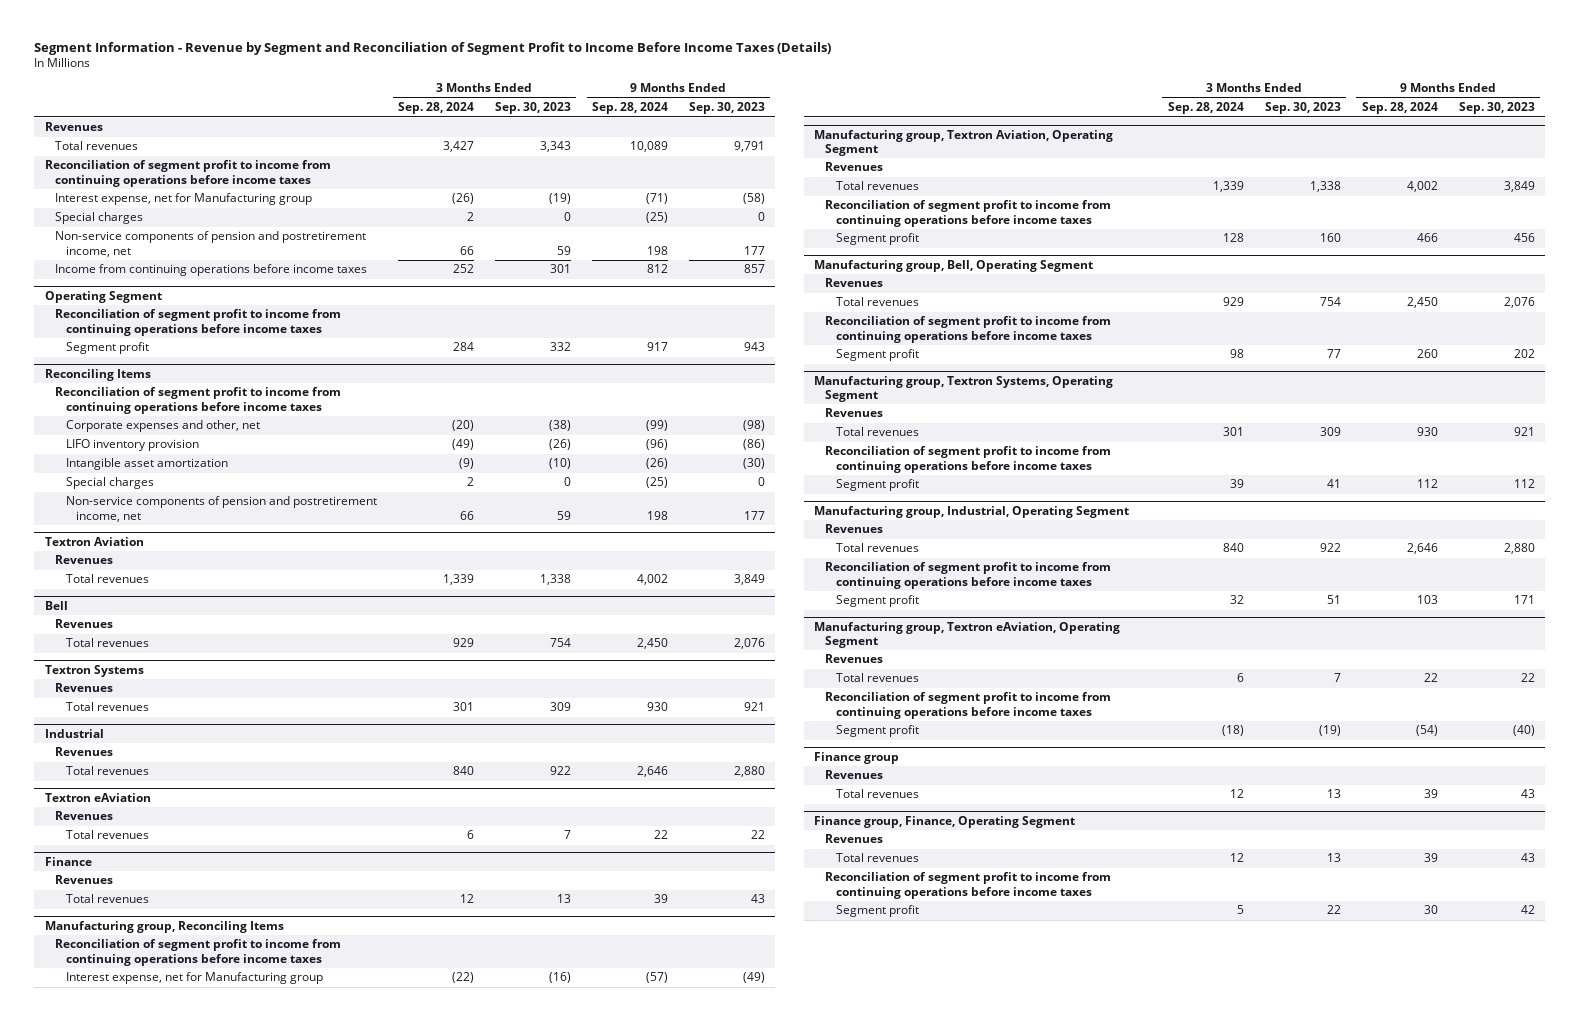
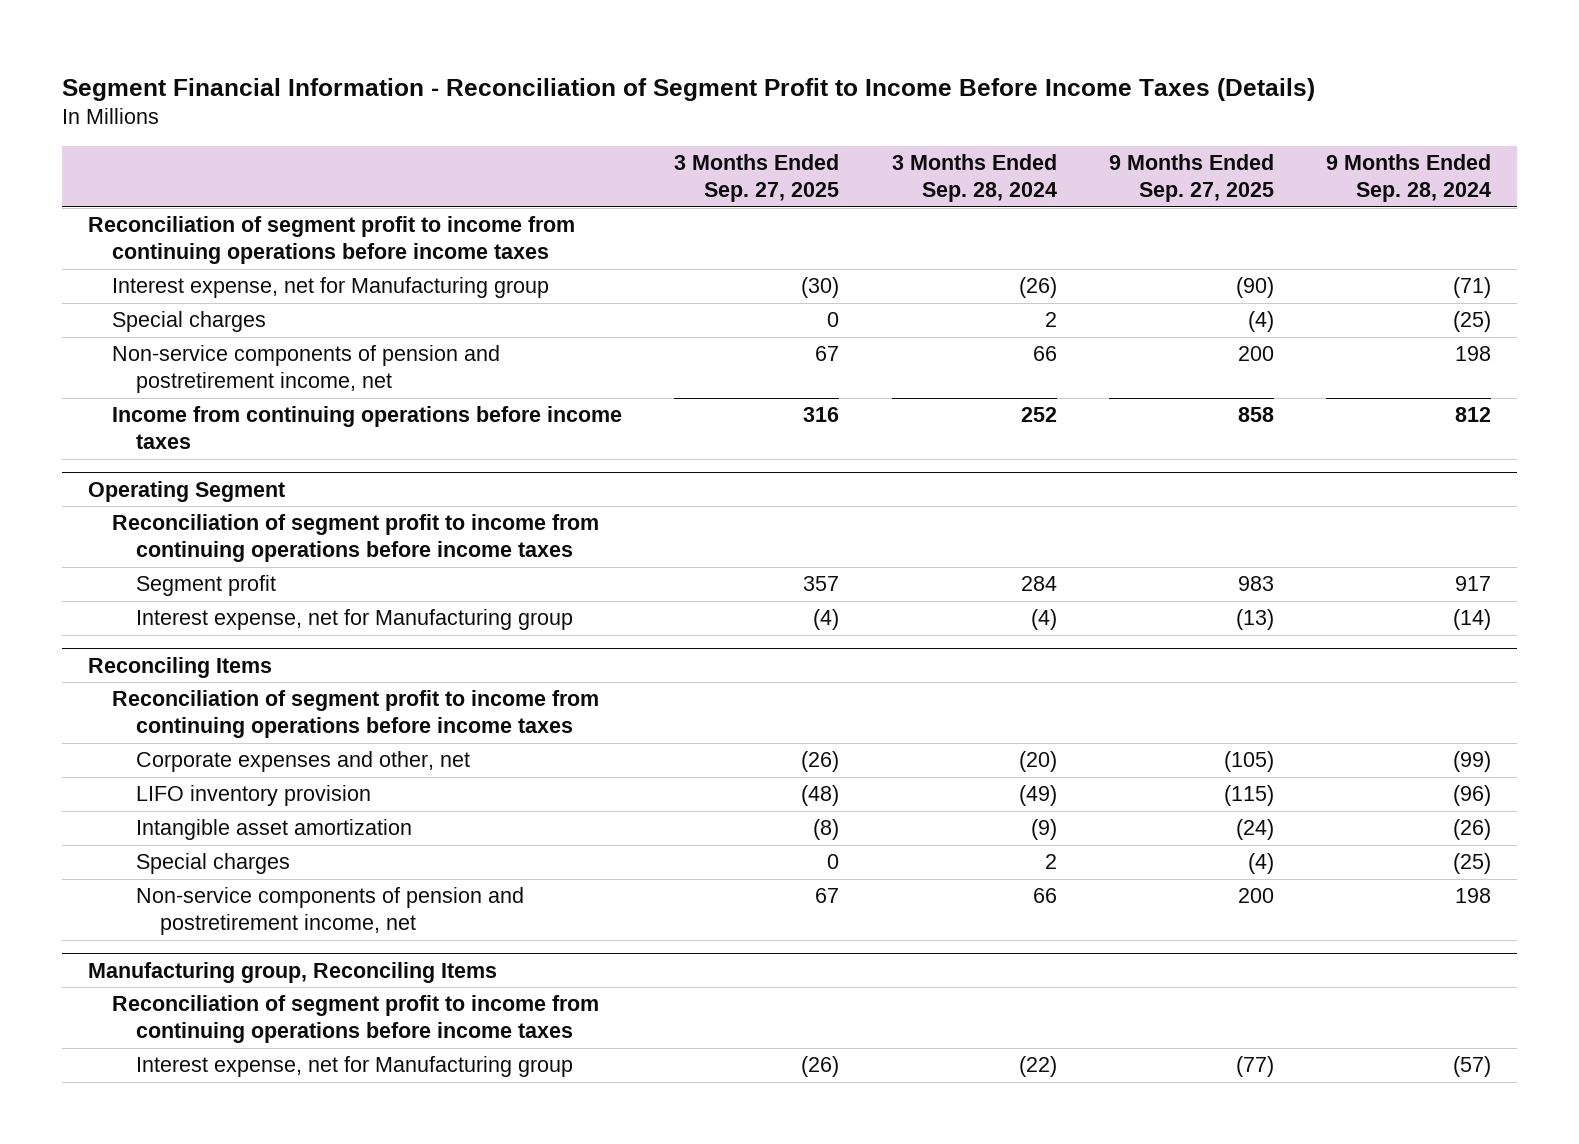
[34,42,832,56] Segment Information - Revenue by Segment and Reconciliation of Segment Profit to Income Before Income Taxes (Details) -> [62,77,1316,101] Segment Financial Information - Reconciliation of Segment Profit to Income Before Income Taxes (Details)
[494,102,571,115] Sep. 30, 2023 -> none
[688,102,765,115] Sep. 30, 2023 -> none
none -> [674,154,840,203] 3 Months Ended Sep. 27, 2025
none -> [1108,154,1274,203] 9 Months Ended Sep. 27, 2025
[44,122,103,132] Revenues -> none
[55,141,139,151] Total revenues -> none
none -> [136,609,574,631] Interest expense, net for Manufacturing group
[44,536,144,546] Textron Aviation -> none
[55,555,114,565] Revenues -> none
[65,574,149,584] Total revenues -> none
[44,600,68,610] Bell -> none
[55,619,114,629] Revenues -> none
[65,638,149,648] Total revenues -> none
[44,664,144,677] Textron Systems -> none
[55,683,114,693] Revenues -> none
[65,702,149,712] Total revenues -> none
[44,728,104,738] Industrial -> none
[55,747,114,757] Revenues -> none
[65,766,149,776] Total revenues -> none
[44,792,151,802] Textron eAviation -> none
[55,811,114,821] Revenues -> none
[65,830,149,840] Total revenues -> none
[44,856,92,866] Finance -> none
[55,875,114,885] Revenues -> none
[65,894,149,904] Total revenues -> none
[814,129,1114,156] Manufacturing group, Textron Aviation, Operating Segment -> none
[825,162,884,172] Revenues -> none
[835,181,919,191] Total revenues -> none
[825,200,1112,227] Reconciliation of segment profit to income from continuing operations before income taxes -> none
[835,233,919,246] Segment profit -> none
[814,259,1094,272] Manufacturing group, Bell, Operating Segment -> none
[825,278,884,288] Revenues -> none
[835,297,919,307] Total revenues -> none
[825,316,1112,343] Reconciliation of segment profit to income from continuing operations before income taxes -> none
[835,349,919,362] Segment profit -> none
[814,375,1114,402] Manufacturing group, Textron Systems, Operating Segment -> none
[825,408,884,418] Revenues -> none
[835,427,919,437] Total revenues -> none
[825,446,1112,473] Reconciliation of segment profit to income from continuing operations before income taxes -> none
[835,479,919,492] Segment profit -> none
[814,505,1130,518] Manufacturing group, Industrial, Operating Segment -> none
[825,524,884,534] Revenues -> none
[835,543,919,553] Total revenues -> none
[825,562,1112,589] Reconciliation of segment profit to income from continuing operations before income taxes -> none
[835,595,919,608] Segment profit -> none
[814,621,1121,648] Manufacturing group, Textron eAviation, Operating Segment -> none
[825,654,884,664] Revenues -> none
[835,673,919,683] Total revenues -> none
[825,692,1112,719] Reconciliation of segment profit to income from continuing operations before income taxes -> none
[835,725,919,738] Segment profit -> none
[814,751,900,764] Finance group -> none
[825,770,884,780] Revenues -> none
[835,789,919,799] Total revenues -> none
[814,815,1076,828] Finance group, Finance, Operating Segment -> none
[825,834,884,844] Revenues -> none
[835,853,919,863] Total revenues -> none
[825,872,1112,899] Reconciliation of segment profit to income from continuing operations before income taxes -> none
[835,905,919,918] Segment profit -> none

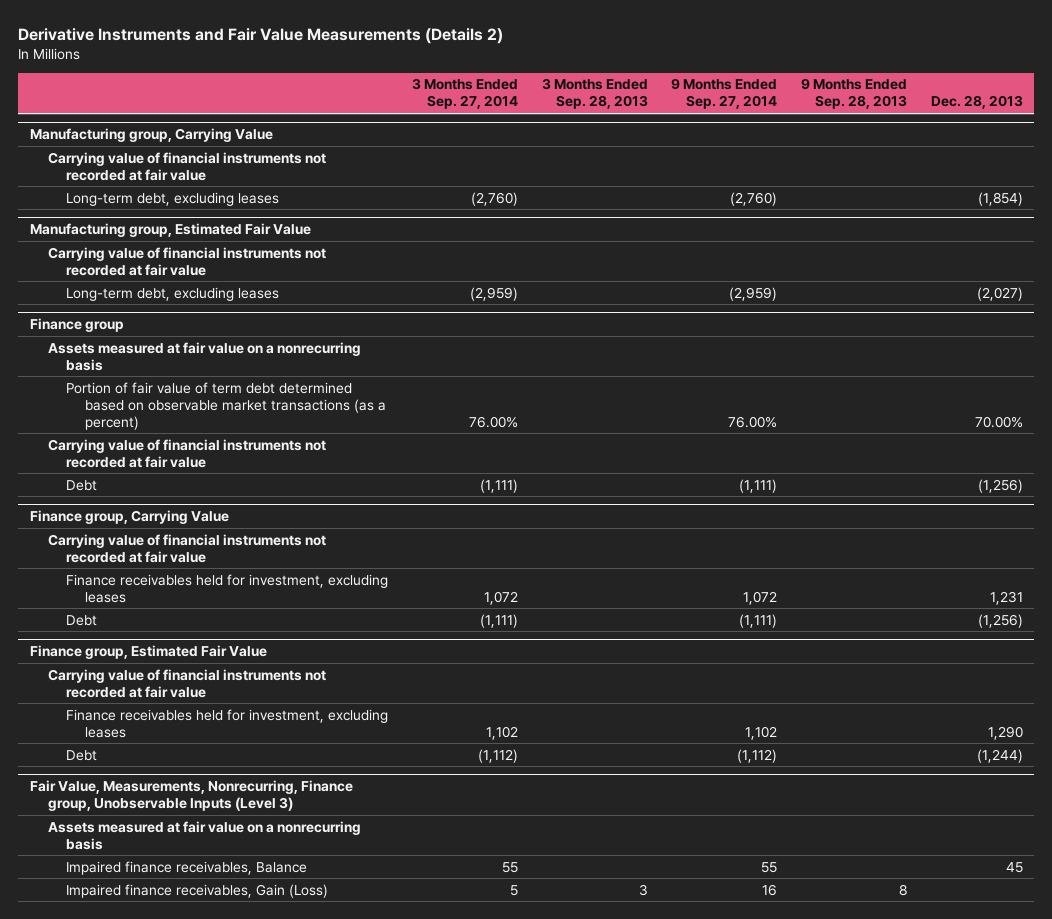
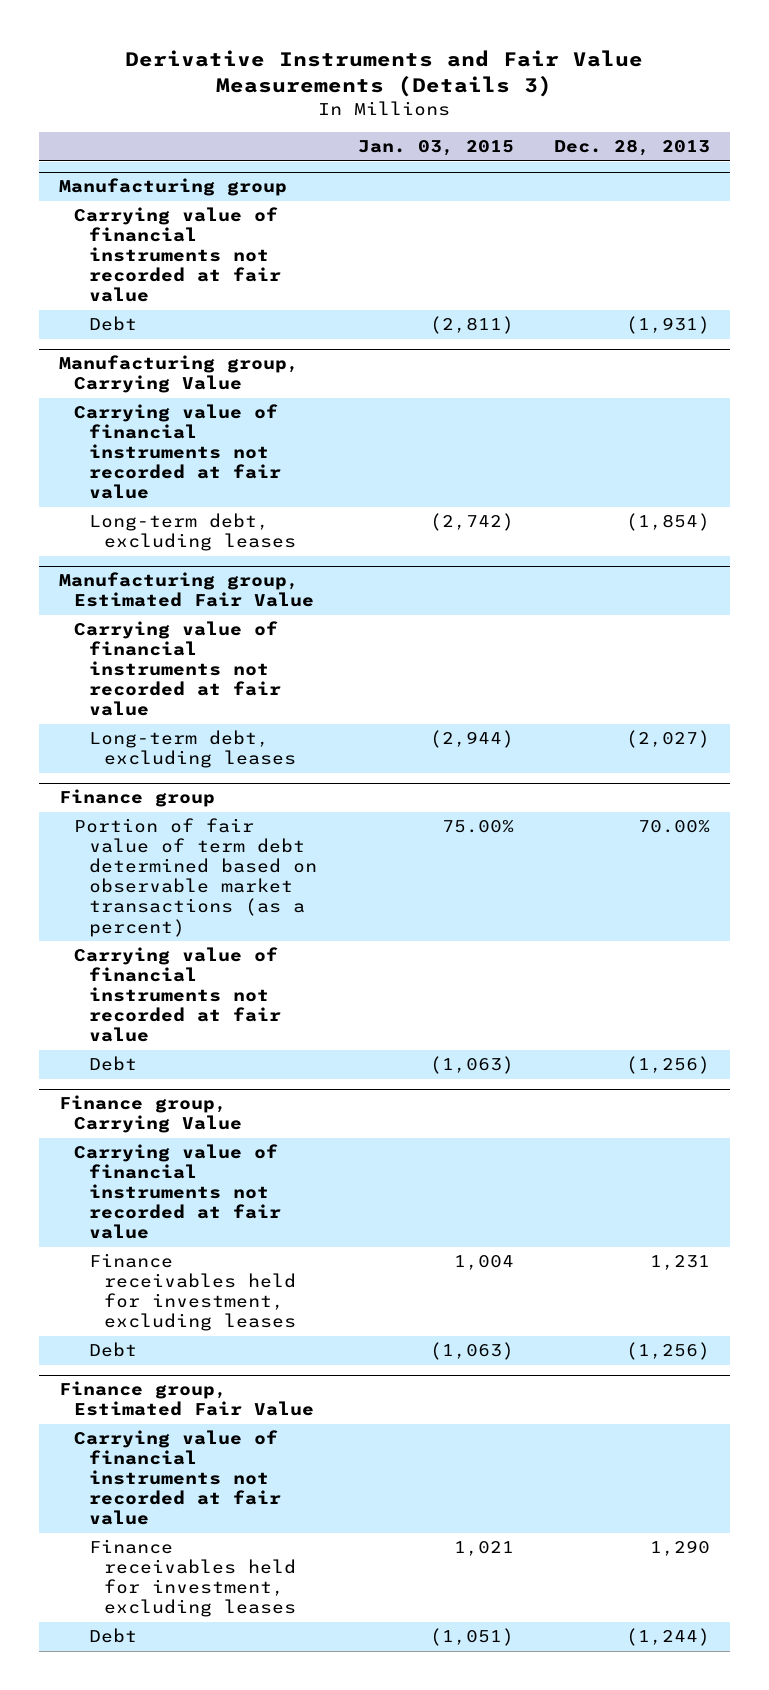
[18,27,504,44] Derivative Instruments and Fair Value Measurements (Details 2) -> [125,49,644,97] Derivative Instruments and Fair Value Measurements (Details 3)
[412,78,519,110] 3 Months Ended Sep. 27, 2014 -> none
[541,78,648,110] 3 Months Ended Sep. 28, 2013 -> none
[671,78,778,110] 9 Months Ended Sep. 27, 2014 -> none
[800,78,907,110] 9 Months Ended Sep. 28, 2013 -> none
none -> [357,140,514,157] Jan. 03, 2015
none -> [59,178,288,197] Manufacturing group
none -> [74,207,282,303] Carrying value of financial instruments not recorded at fair value
none -> [89,316,138,332] Debt
[48,341,362,371] Assets measured at fair value on a nonrecurring basis -> none
[29,780,353,812] Fair Value, Measurements, Nonrecurring, Finance group, Unobservable Inputs (Level 3) -> none
[48,820,362,850] Assets measured at fair value on a nonrecurring basis -> none
[66,860,308,875] Impaired finance receivables, Balance -> none
[66,883,329,898] Impaired finance receivables, Gain (Loss) -> none

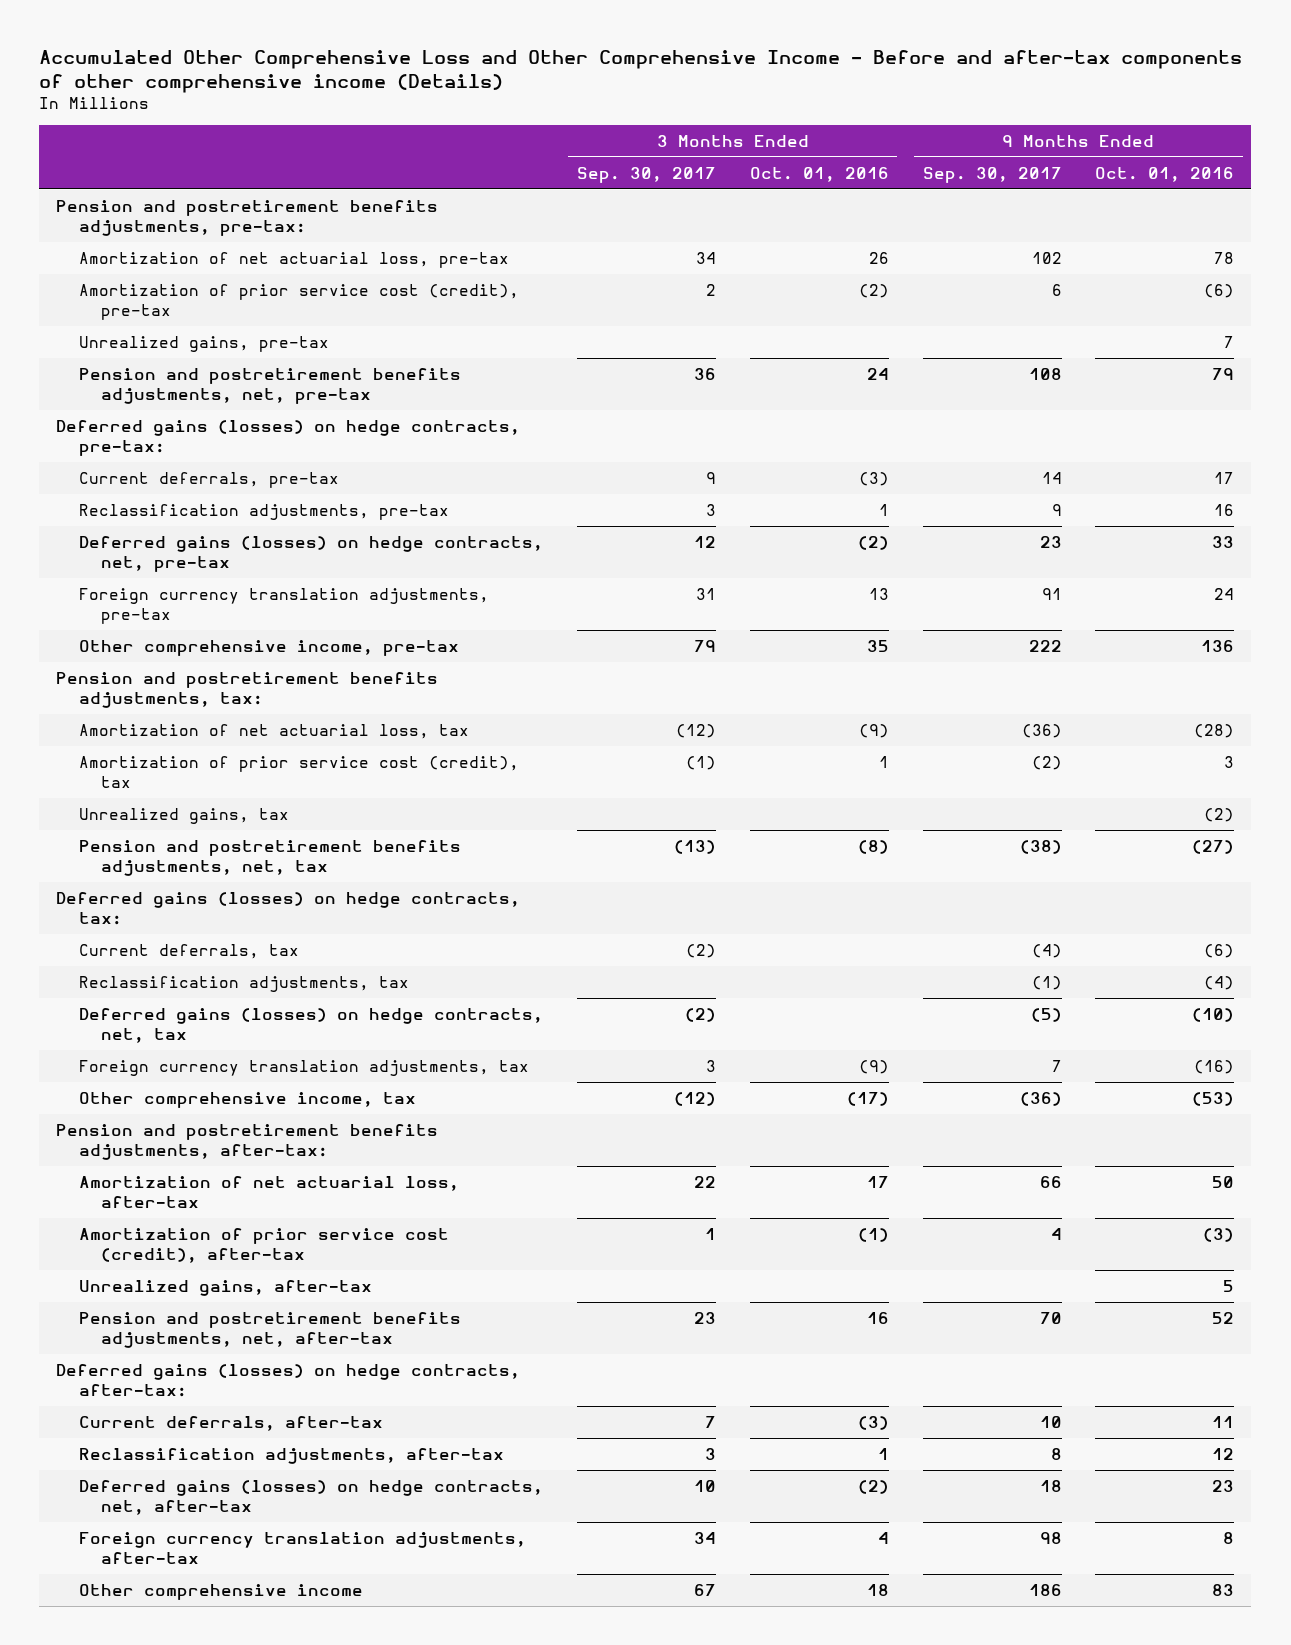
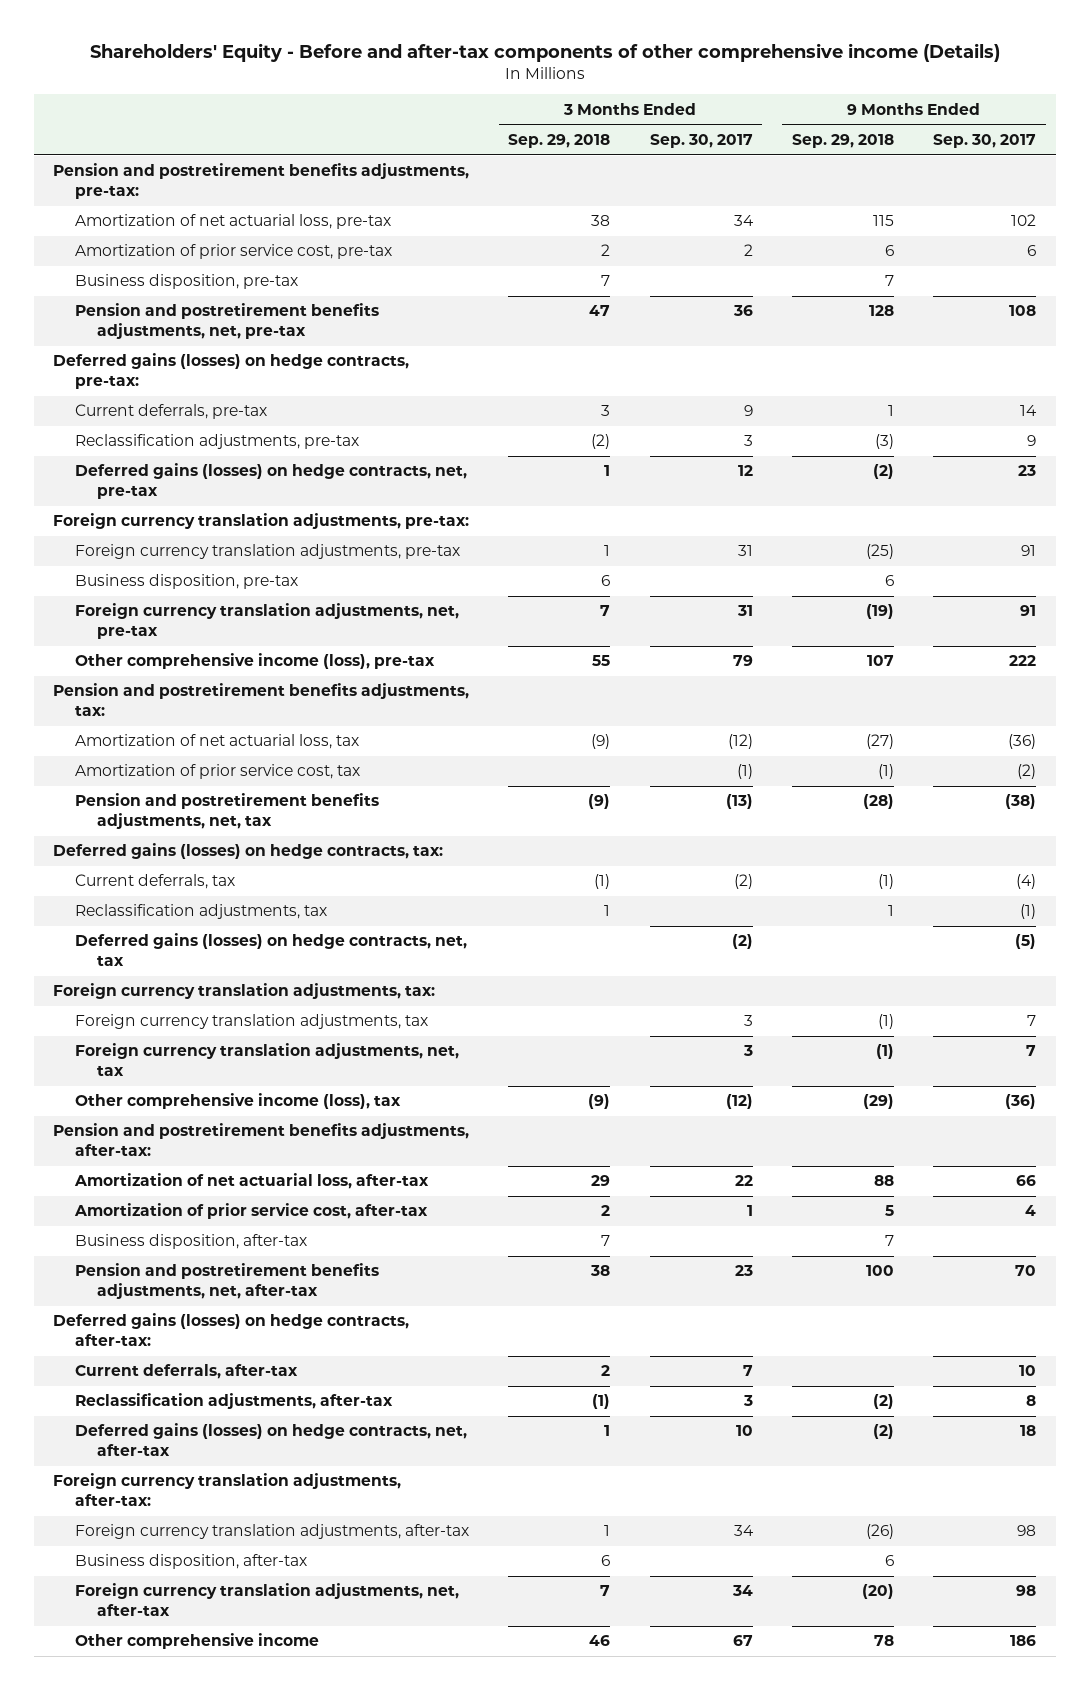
[39,49,1243,94] Accumulated Other Comprehensive Loss and Other Comprehensive Income - Before and after-tax components of other comprehensive income (Details) -> [89,42,1000,62] Shareholders' Equity - Before and after-tax components of other comprehensive income (Details)
[749,166,889,182] Oct. 01, 2016 -> none
[1095,166,1235,182] Oct. 01, 2016 -> none
none -> [508,133,611,148] Sep. 29, 2018
none -> [791,133,894,148] Sep. 29, 2018
[78,335,329,352] Unrealized gains, pre-tax -> none
[78,283,519,320] Amortization of prior service cost (credit), pre-tax -> [74,244,392,260] Amortization of prior service cost, pre-tax
none -> [74,274,298,290] Business disposition, pre-tax
none -> [53,513,470,530] Foreign currency translation adjustments, pre-tax:
none -> [74,574,298,590] Business disposition, pre-tax
none -> [74,603,459,639] Foreign currency translation adjustments, net, pre-tax
[78,639,459,656] Other comprehensive income, pre-tax -> [74,653,435,670] Other comprehensive income (loss), pre-tax
[78,807,289,824] Unrealized gains, tax -> none
[78,755,519,788] Amortization of prior service cost (credit), tax -> [74,764,360,780] Amortization of prior service cost, tax
none -> [53,983,436,1000] Foreign currency translation adjustments, tax:
none -> [74,1043,459,1076] Foreign currency translation adjustments, net, tax
[78,1091,416,1108] Other comprehensive income, tax -> [74,1093,401,1110] Other comprehensive income (loss), tax
[78,1279,372,1296] Unrealized gains, after-tax -> none
[78,1227,449,1263] Amortization of prior service cost (credit), after-tax -> [73,1203,428,1220] Amortization of prior service cost, after-tax
none -> [74,1234,307,1250] Business disposition, after-tax
none -> [53,1473,402,1506] Foreign currency translation adjustments, after-tax:
none -> [74,1554,307,1570] Business disposition, after-tax
none -> [74,1583,459,1616] Foreign currency translation adjustments, net, after-tax

